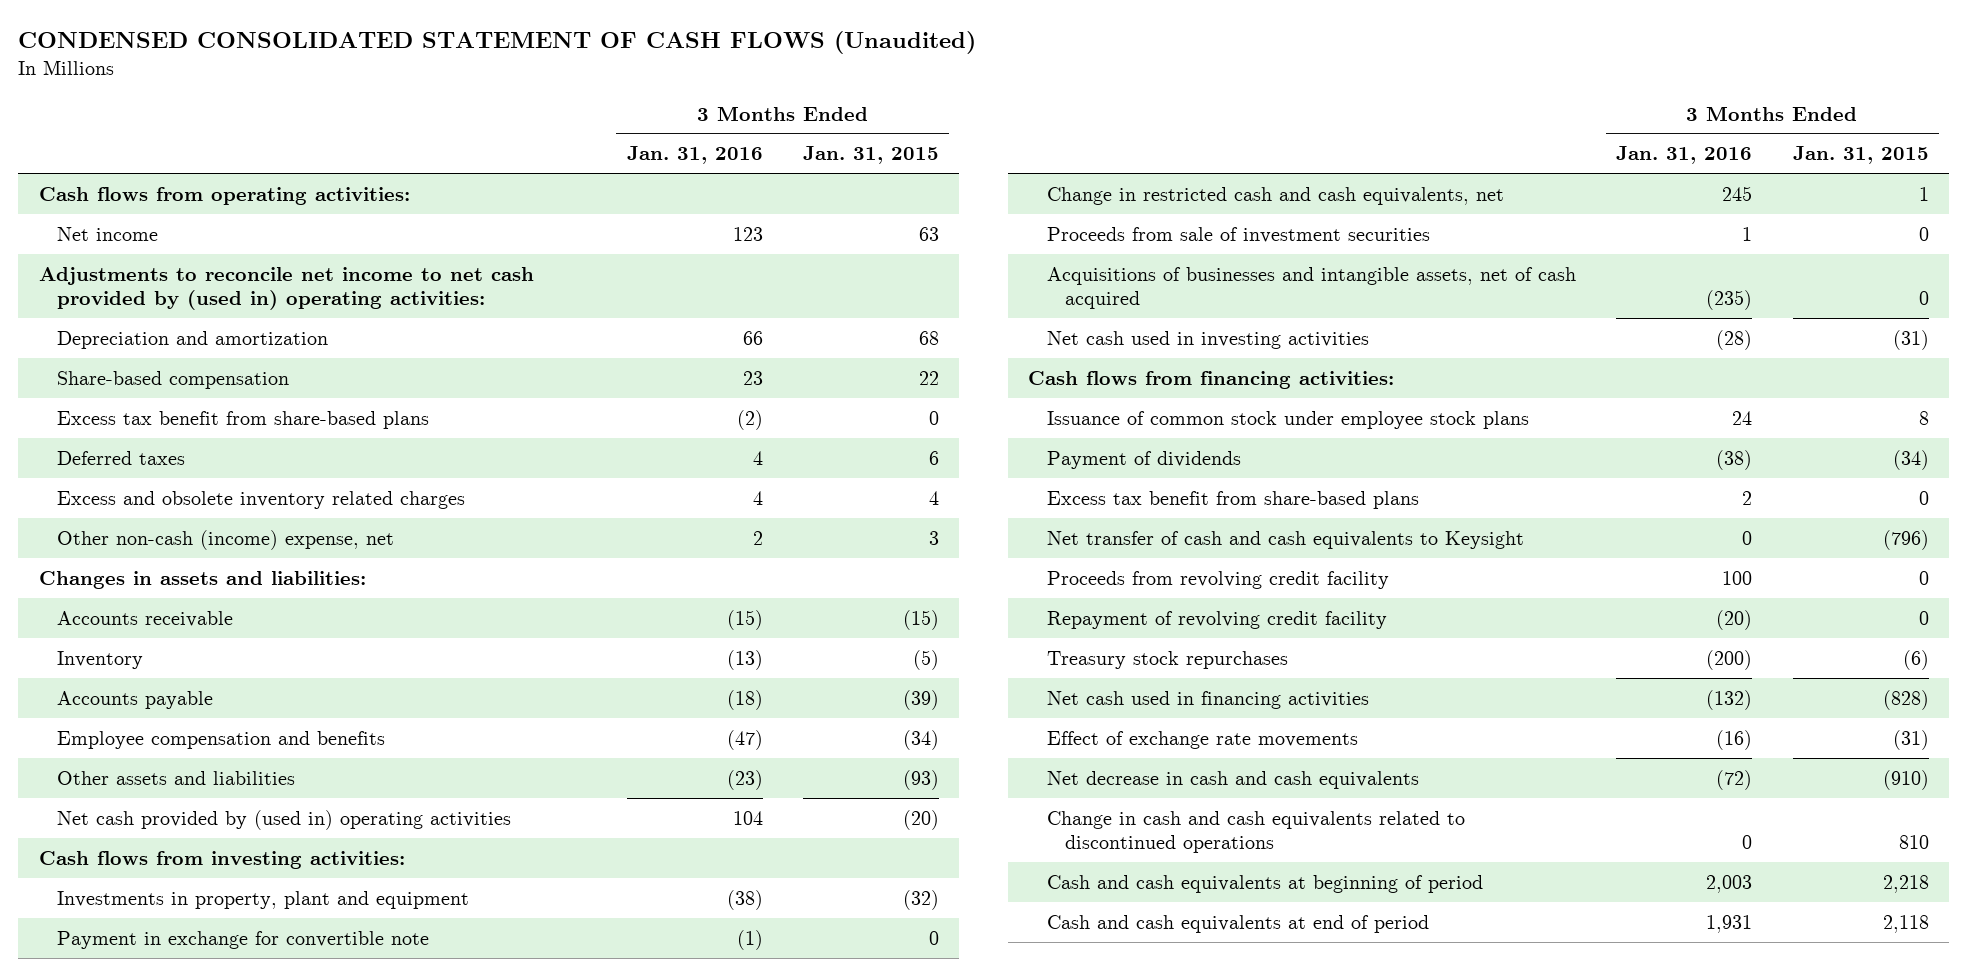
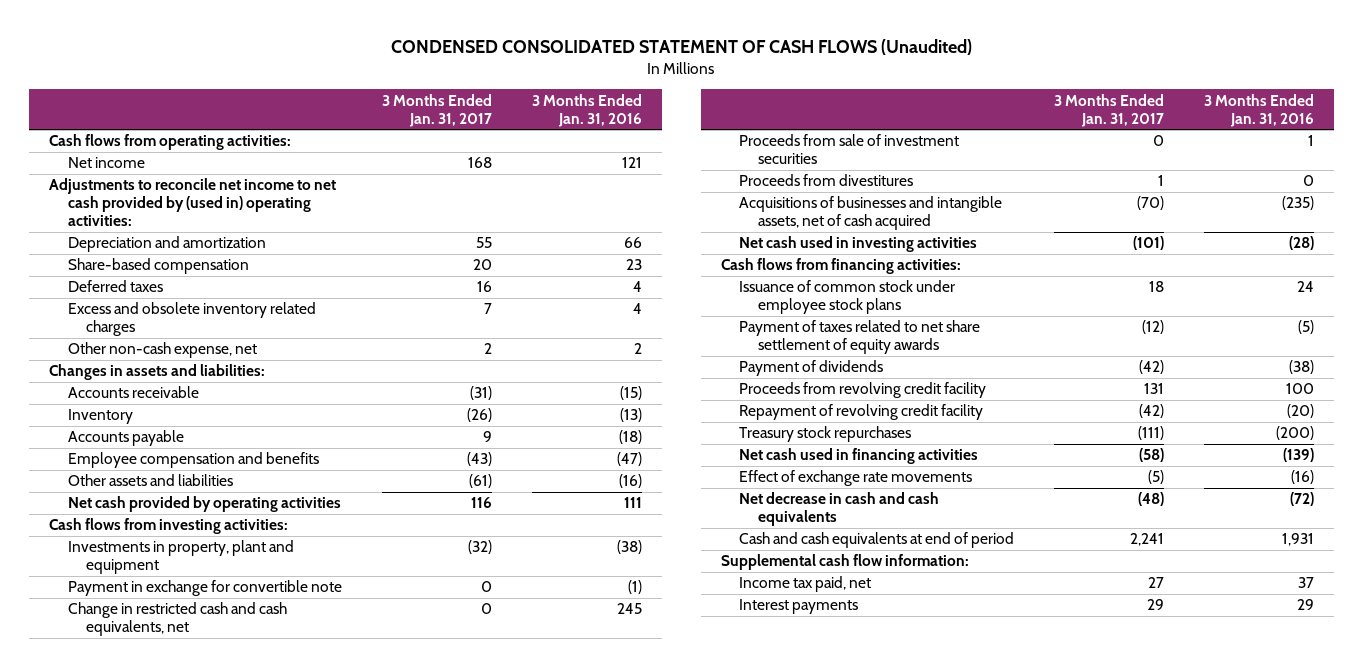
[803,146,940,165] Jan. 31, 2015 -> none
none -> [382,93,493,127] 3 Months Ended Jan. 31, 2017
[732,226,763,241] 123 -> [622,157,643,169] 121
[57,410,430,429] Excess tax benefit from share-based plans -> none
[57,529,395,550] Other non-cash (income) expense, net -> [67,342,257,359] Other non-cash expense, net
[726,769,763,790] (23) -> [619,474,643,489] (16)
[57,809,512,830] Net cash provided by (used in) operating activities -> [67,496,341,513] Net cash provided by operating activities
[732,810,763,825] 104 -> [624,497,643,509] 111
none -> [739,174,914,187] Proceeds from divestitures
none -> [739,320,981,355] Payment of taxes related to net share settlement of equity awards
[1046,490,1419,509] Excess tax benefit from share-based plans -> none
[1046,530,1524,549] Net transfer of cash and cash equivalents to Keysight -> none
[1706,689,1753,710] (132) -> [1283,448,1315,463] (139)
[1046,810,1465,853] Change in cash and cash equivalents related to discontinued operations -> none
[1046,874,1483,893] Cash and cash equivalents at beginning of period -> none
none -> [720,554,969,571] Supplemental cash flow information:
none -> [739,576,872,593] Income tax paid, net
none -> [739,599,859,615] Interest payments

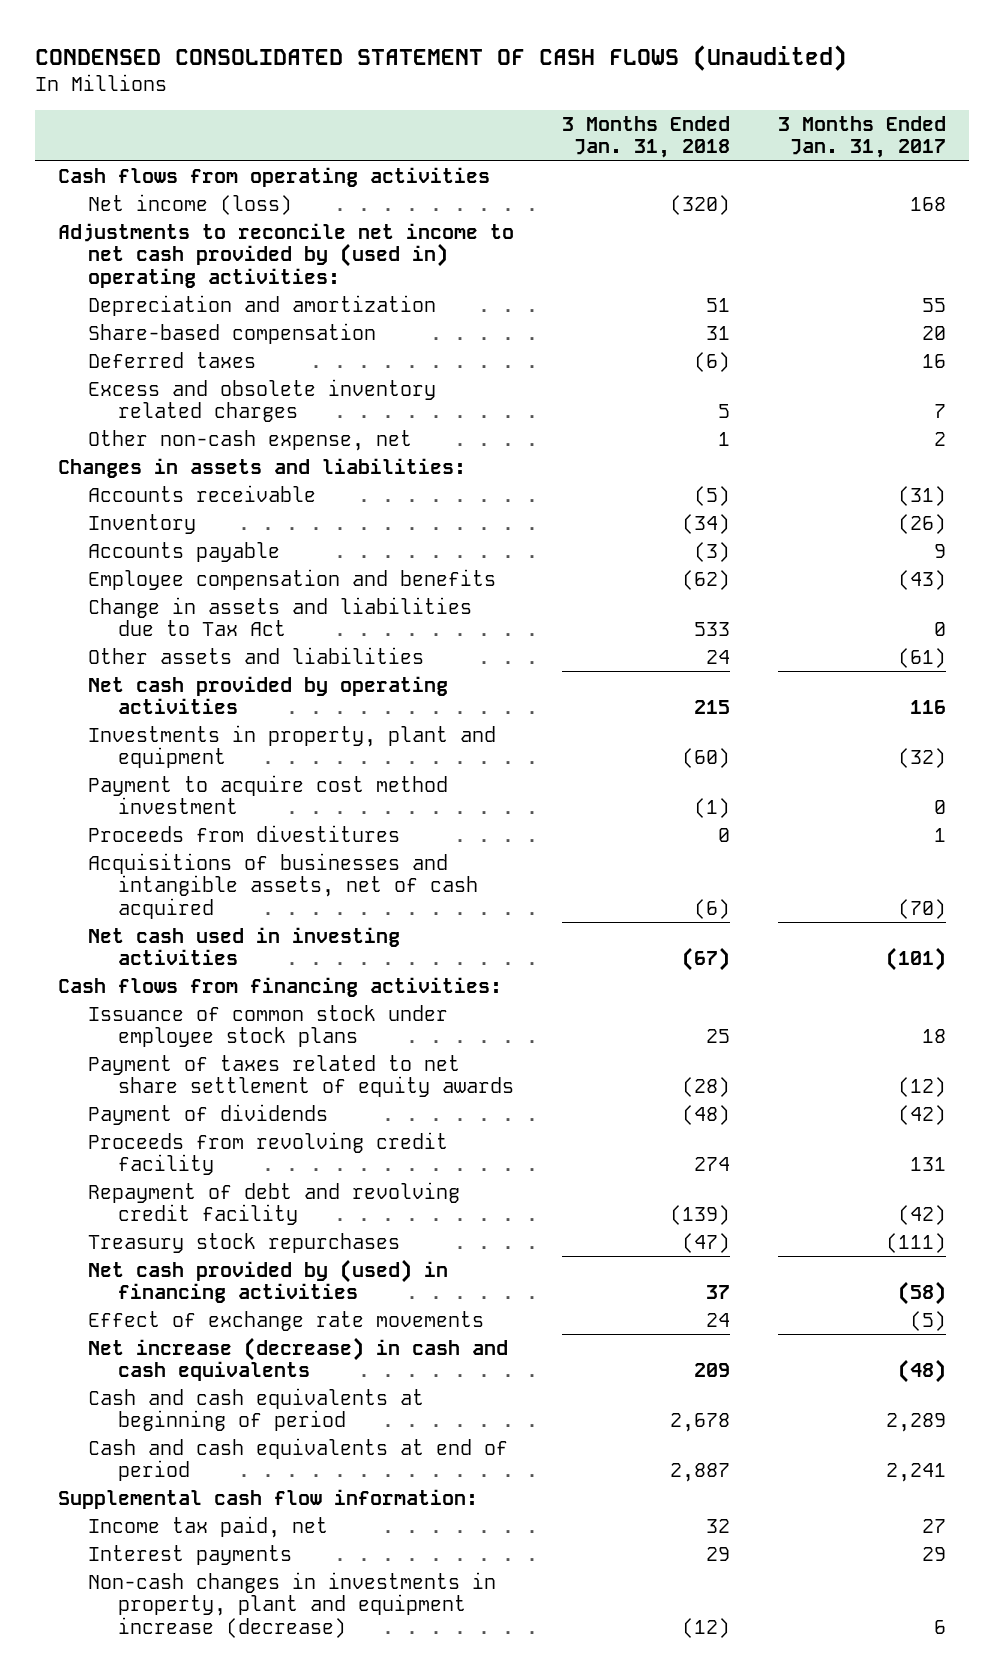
[532,93,643,127] 3 Months Ended Jan. 31, 2016 -> none
none -> [562,115,731,159] 3 Months Ended Jan. 31, 2018
[48,134,291,151] Cash flows from operating activities: -> [58,166,491,187] Cash flows from operating activities
[67,157,145,169] Net income -> [88,193,293,215] Net income (loss)
none -> [88,596,473,637] Change in assets and liabilities due to Tax Act
[48,518,288,535] Cash flows from investing activities: -> none
[67,580,342,597] Payment in exchange for convertible note -> none
[67,602,287,637] Change in restricted cash and cash equivalents, net -> none
[739,134,960,165] Proceeds from sale of investment securities -> none
none -> [88,774,449,815] Payment to acquire cost method investment
[739,404,984,421] Repayment of revolving credit facility -> [88,1181,461,1226] Repayment of debt and revolving credit facility
[739,448,979,465] Net cash used in financing activities -> [88,1258,449,1304] Net cash provided by (used) in financing activities
[739,492,940,527] Net decrease in cash and cash equivalents -> [88,1336,509,1382] Net increase (decrease) in cash and cash equivalents
none -> [88,1387,425,1432] Cash and cash equivalents at beginning of period
none -> [88,1571,497,1638] Non-cash changes in investments in property, plant and equipment increase (decrease)

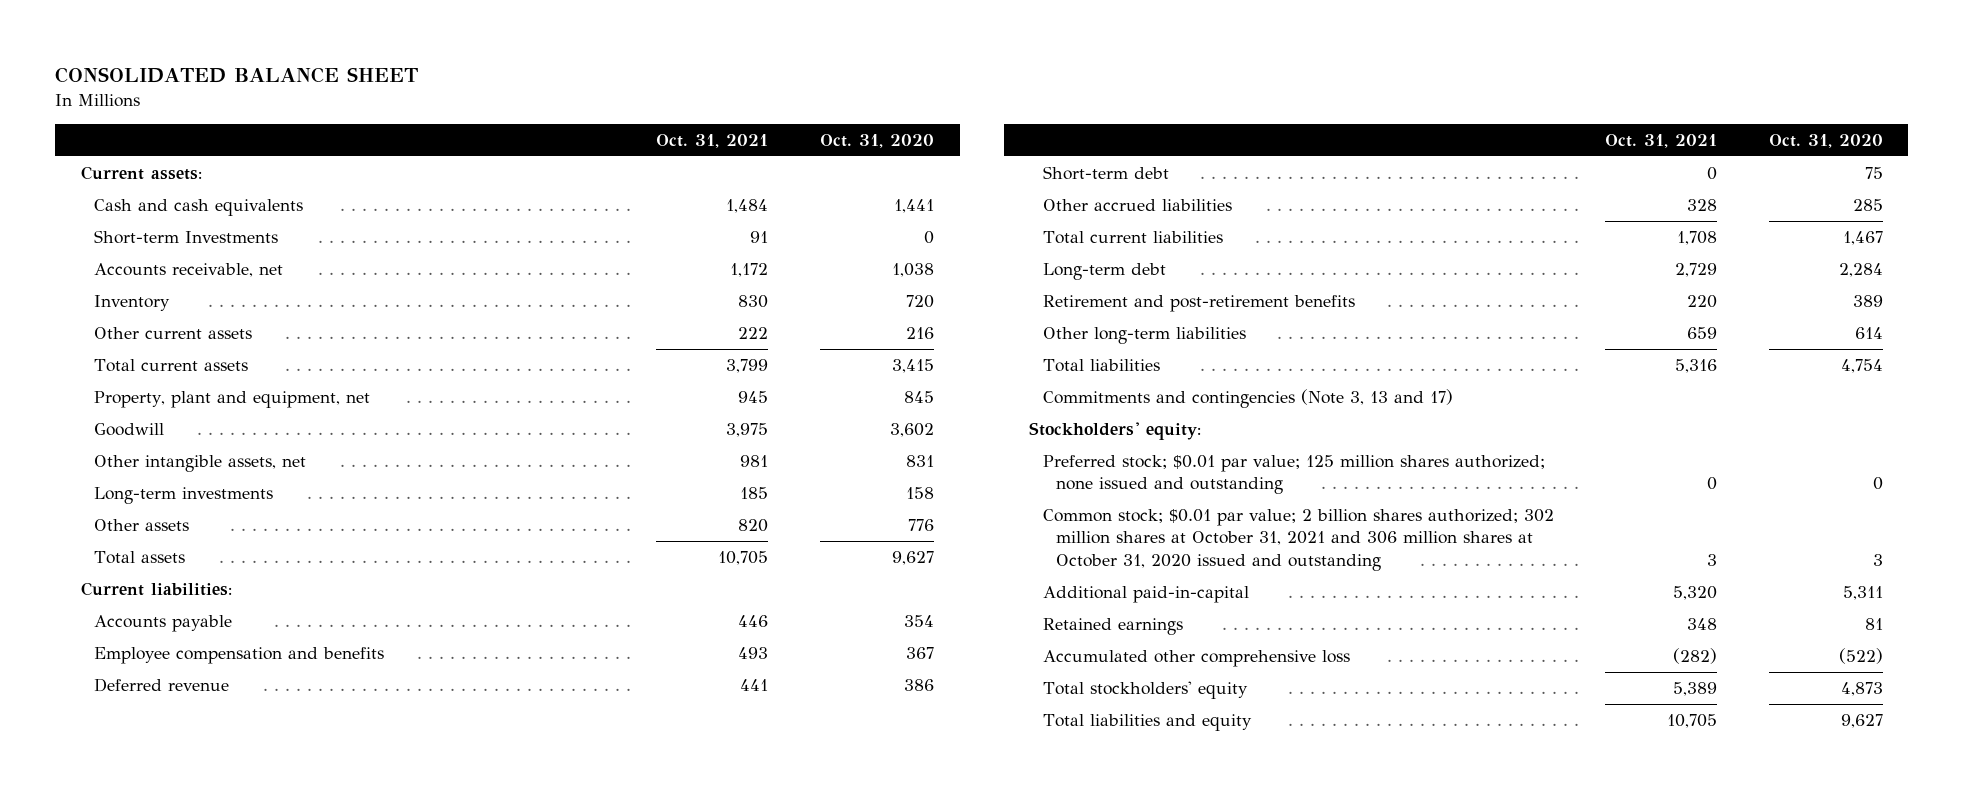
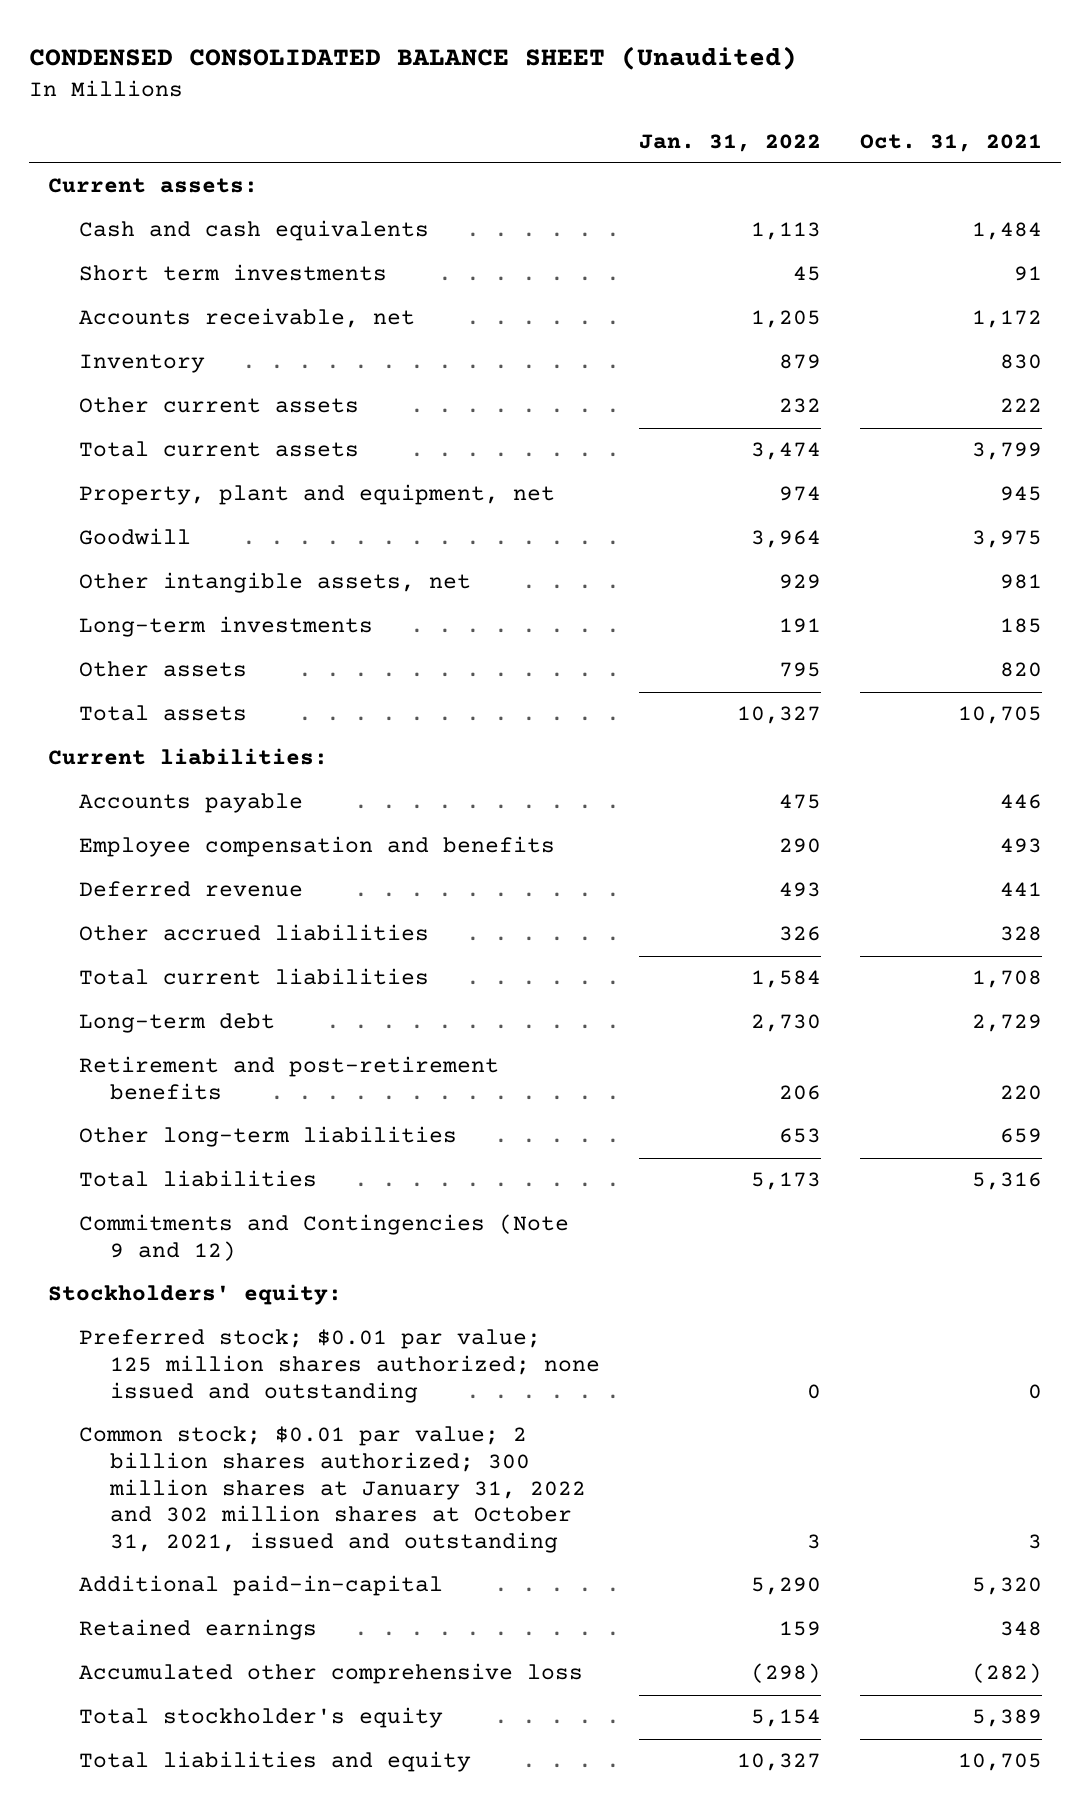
[54,67,418,84] CONSOLIDATED BALANCE SHEET -> [29,45,798,70] CONDENSED CONSOLIDATED BALANCE SHEET (Unaudited)
[819,133,934,148] Oct. 31, 2020 -> none
none -> [639,133,822,152] Jan. 31, 2022
[93,230,278,245] Short-term Investments -> [79,264,388,282] Short term investments
[1042,166,1169,181] Short-term debt -> none
[1042,389,1453,409] Commitments and contingencies (Note 3, 13 and 17) -> [79,1214,570,1262] Commitments and Contingencies (Note 9 and 12)
[1042,509,1554,571] Common stock; $0.01 par value; 2 billion shares authorized; 302 million shares at October 31, 2021 and 306 million shares at October 31, 2020 issued and outstanding -> [79,1426,587,1553] Common stock; $0.01 par value; 2 billion shares authorized; 300 million shares at January 31, 2022 and 302 million shares at October 31, 2021, issued and outstanding
[1042,681,1248,700] Total stockholders' equity -> [79,1707,444,1729] Total stockholder's equity

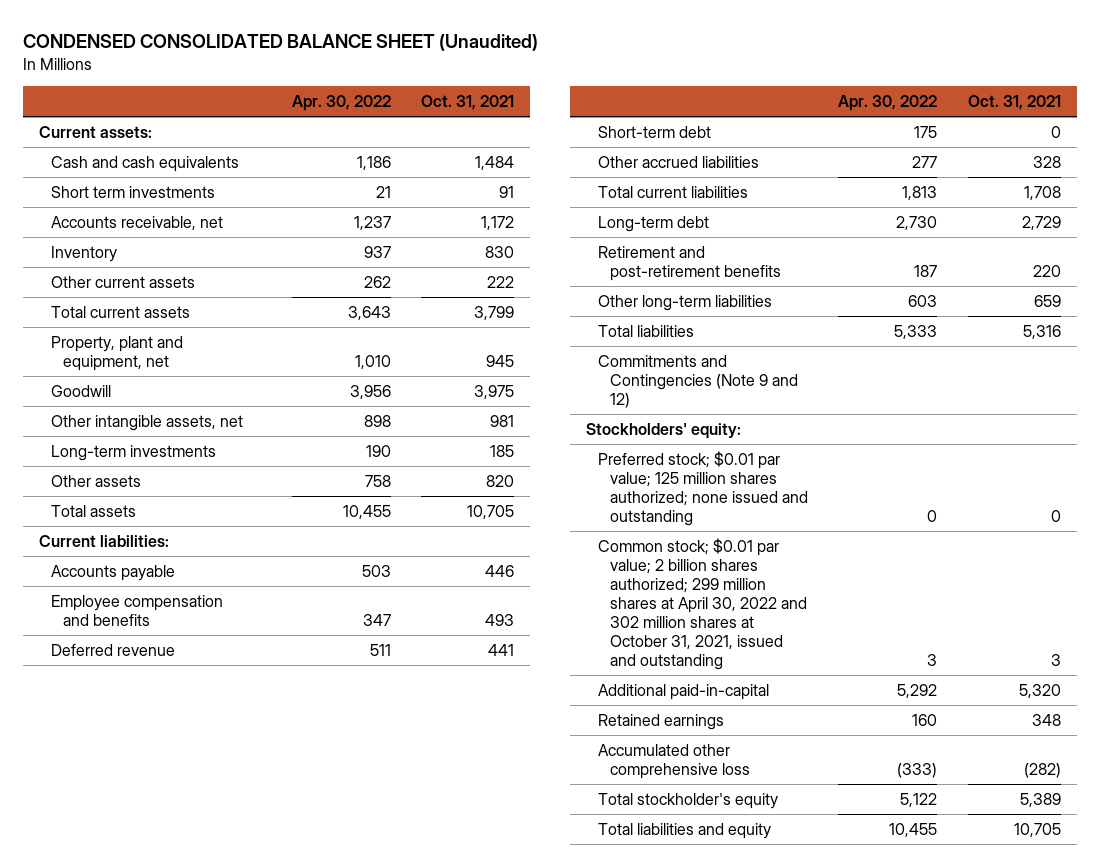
[639,133,822,152] Jan. 31, 2022 -> none
none -> [291,95,391,112] Apr. 30, 2022
none -> [597,125,711,138] Short-term debt
[79,1426,587,1553] Common stock; $0.01 par value; 2 billion shares authorized; 300 million shares at January 31, 2022 and 302 million shares at October 31, 2021, issued and outstanding -> [597,537,807,670] Common stock; $0.01 par value; 2 billion shares authorized; 299 million shares at April 30, 2022 and 302 million shares at October 31, 2021, issued and outstanding

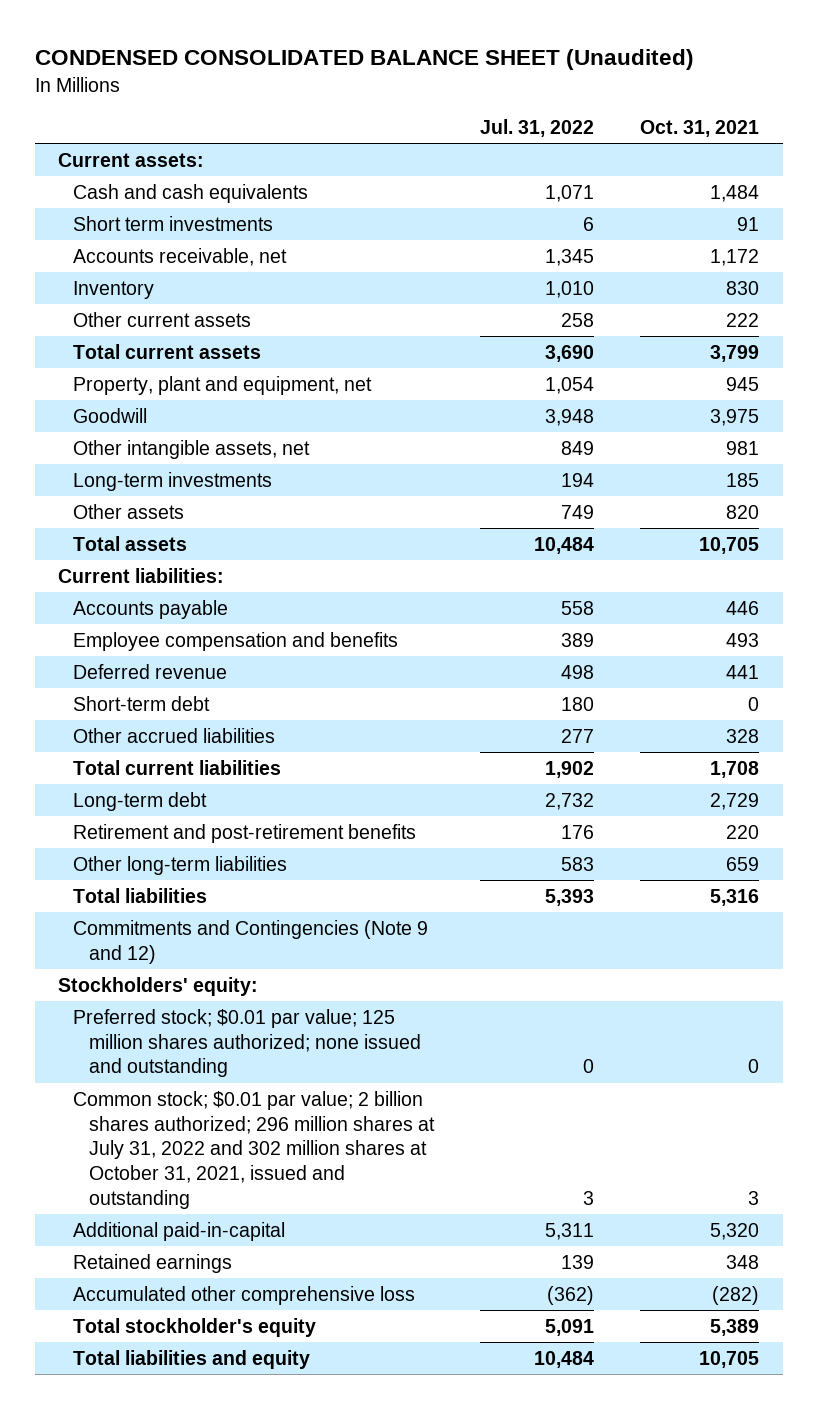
[291,95,391,112] Apr. 30, 2022 -> none
none -> [480,119,595,138] Jul. 31, 2022
[597,537,807,670] Common stock; $0.01 par value; 2 billion shares authorized; 299 million shares at April 30, 2022 and 302 million shares at October 31, 2021, issued and outstanding -> [73,1090,435,1209] Common stock; $0.01 par value; 2 billion shares authorized; 296 million shares at July 31, 2022 and 302 million shares at October 31, 2021, issued and outstanding

